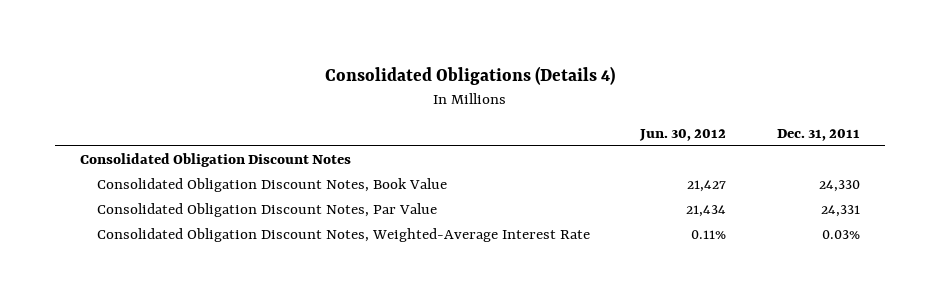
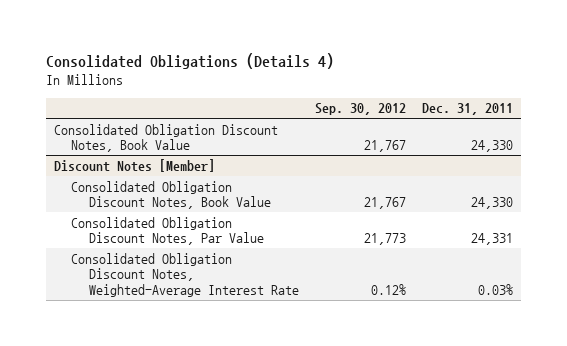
[639,128,727,141] Jun. 30, 2012 -> none
none -> [315,103,407,116] Sep. 30, 2012
[80,153,352,168] Consolidated Obligation Discount Notes -> none
none -> [53,158,215,172] Discount Notes [Member]
none -> [71,180,271,210] Consolidated Obligation Discount Notes, Book Value

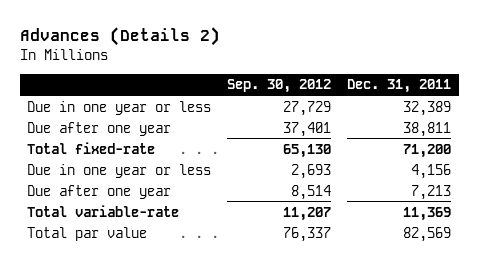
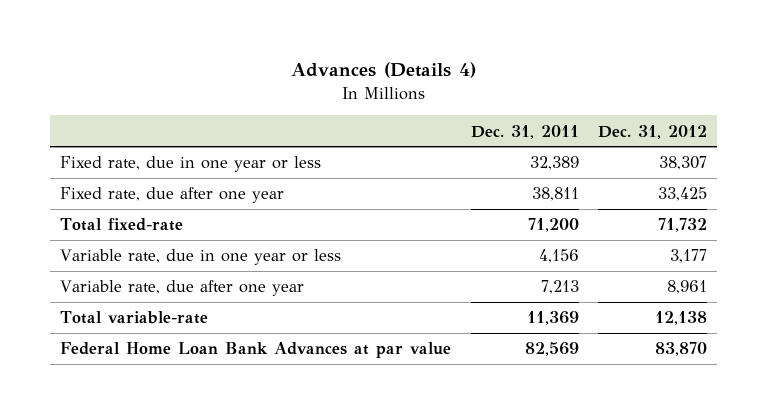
[19,27,220,47] Advances (Details 2) -> [290,62,476,79] Advances (Details 4)
[227,79,332,94] Sep. 30, 2012 -> none
none -> [598,124,708,139] Dec. 31, 2012
[27,100,212,115] Due in one year or less -> [59,156,321,173] Fixed rate, due in one year or less
[27,121,172,136] Due after one year -> [59,187,284,204] Fixed rate, due after one year
[27,163,212,178] Due in one year or less -> [59,249,341,266] Variable rate, due in one year or less
[27,184,172,199] Due after one year -> [59,280,304,297] Variable rate, due after one year
[27,226,148,241] Total par value -> [59,342,451,359] Federal Home Loan Bank Advances at par value

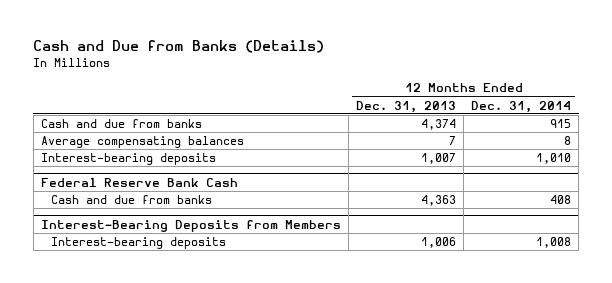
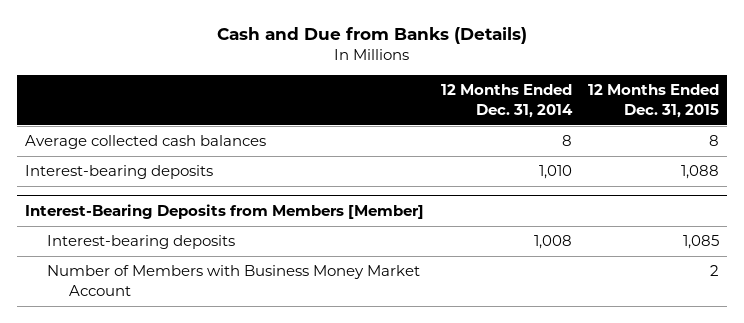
[356,100,457,113] Dec. 31, 2013 -> none
none -> [588,84,720,118] 12 Months Ended Dec. 31, 2015
[40,119,202,129] Cash and due from banks -> none
[40,136,244,149] Average compensating balances -> [25,135,267,150] Average collected cash balances
[40,177,238,187] Federal Reserve Bank Cash -> none
[51,195,213,205] Cash and due from banks -> none
[40,219,341,232] Interest-Bearing Deposits from Members -> [25,204,425,220] Interest-Bearing Deposits from Members [Member]
none -> [47,265,421,296] Number of Members with Business Money Market Account

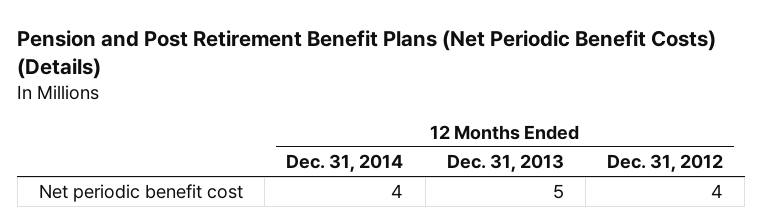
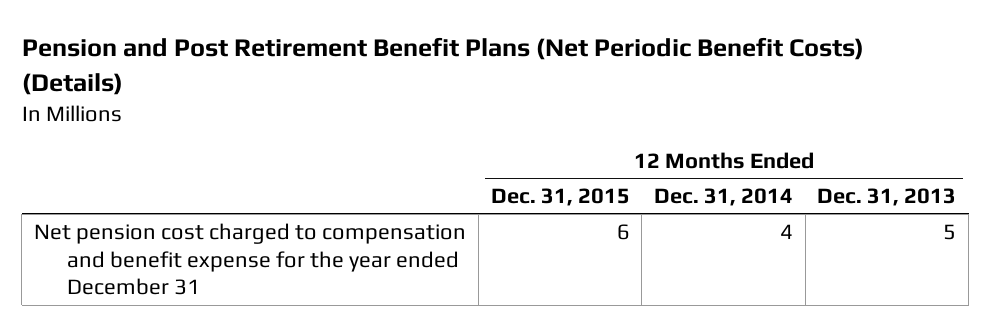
[607,154,724,173] Dec. 31, 2012 -> none
none -> [490,187,630,206] Dec. 31, 2015
[38,184,243,203] Net periodic benefit cost -> [34,222,467,296] Net pension cost charged to compensation and benefit expense for the year ended December 31

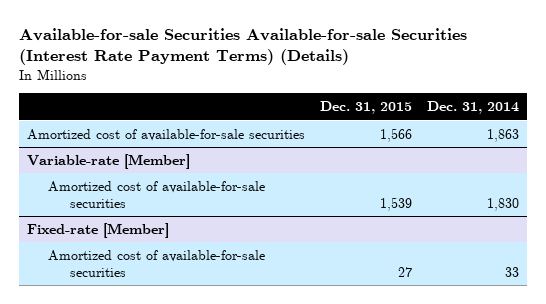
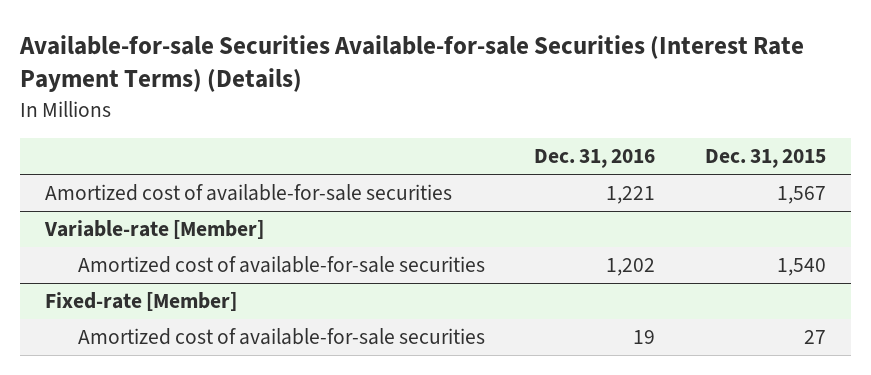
[427,101,520,115] Dec. 31, 2014 -> none
none -> [534,149,656,169] Dec. 31, 2016
[379,127,412,142] 1,566 -> [776,186,826,205] 1,567
[379,196,412,211] 1,539 -> [776,258,826,277] 1,540

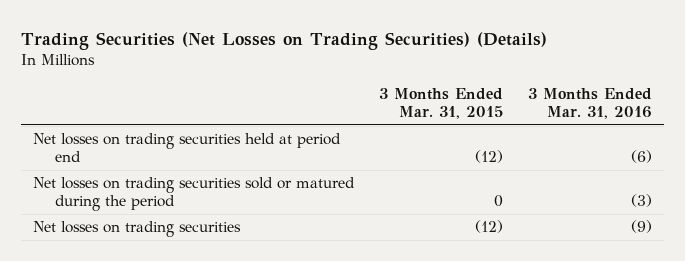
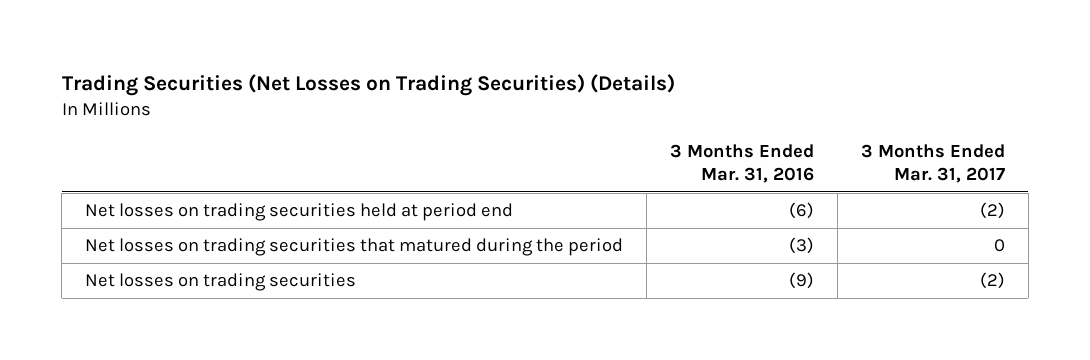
[379,88,504,119] 3 Months Ended Mar. 31, 2015 -> none
none -> [860,143,1005,184] 3 Months Ended Mar. 31, 2017
[33,177,356,212] Net losses on trading securities sold or matured during the period -> [84,238,623,257] Net losses on trading securities that matured during the period

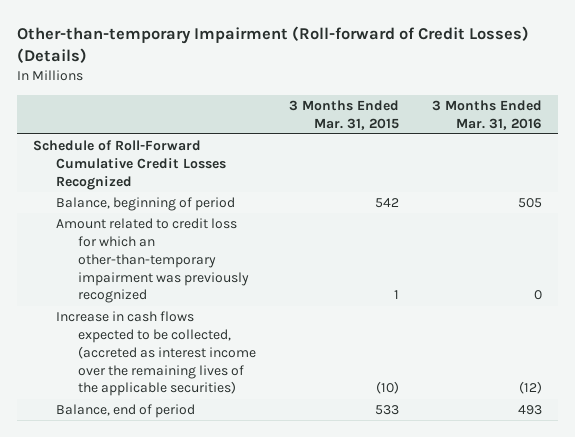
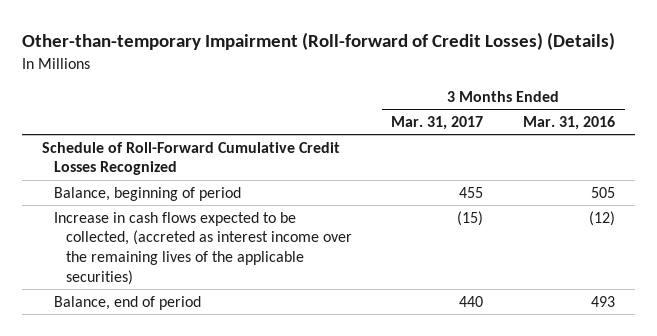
[289,99,400,130] 3 Months Ended Mar. 31, 2015 -> none
none -> [391,116,484,131] Mar. 31, 2017
[55,218,250,304] Amount related to credit loss for which an other-than-temporary impairment was previously recognized -> none

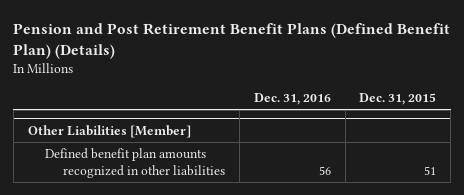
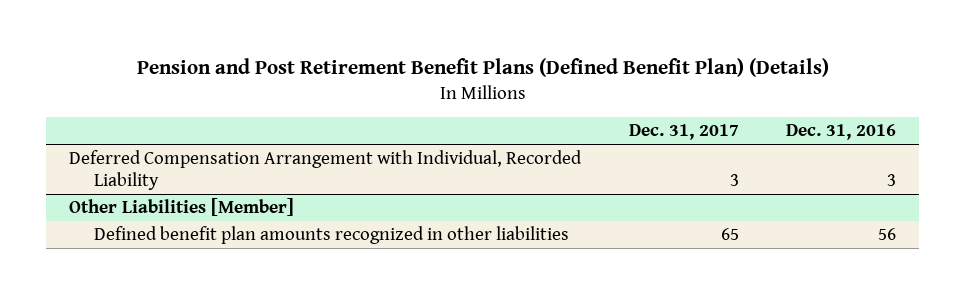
[359,93,437,106] Dec. 31, 2015 -> none
none -> [628,124,739,141] Dec. 31, 2017
none -> [69,150,583,190] Deferred Compensation Arrangement with Individual, Recorded Liability

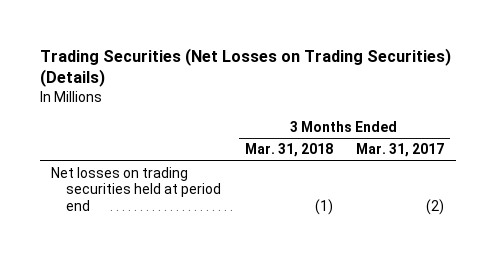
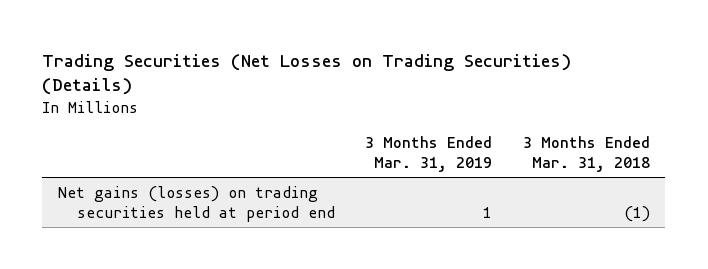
[355,143,444,158] Mar. 31, 2017 -> none
none -> [365,136,493,173] 3 Months Ended Mar. 31, 2019
[51,167,222,211] Net losses on trading securities held at period end -> [57,185,335,222] Net gains (losses) on trading securities held at period end

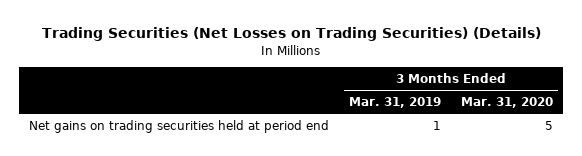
[522,136,650,173] 3 Months Ended Mar. 31, 2018 -> none
none -> [460,97,553,109] Mar. 31, 2020
[57,185,335,222] Net gains (losses) on trading securities held at period end -> [29,120,330,134] Net gains on trading securities held at period end

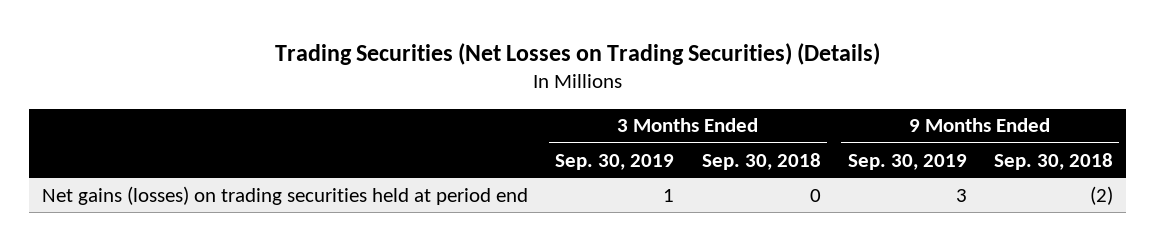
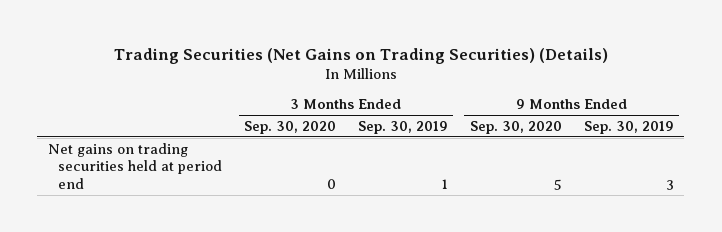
[274,42,880,65] Trading Securities (Net Losses on Trading Securities) (Details) -> [113,47,608,64] Trading Securities (Net Gains on Trading Securities) (Details)
[701,152,821,170] Sep. 30, 2018 -> none
[993,152,1113,170] Sep. 30, 2018 -> none
none -> [244,120,337,134] Sep. 30, 2020
none -> [469,120,562,134] Sep. 30, 2020
[42,185,529,205] Net gains (losses) on trading securities held at period end -> [48,142,223,190] Net gains on trading securities held at period end

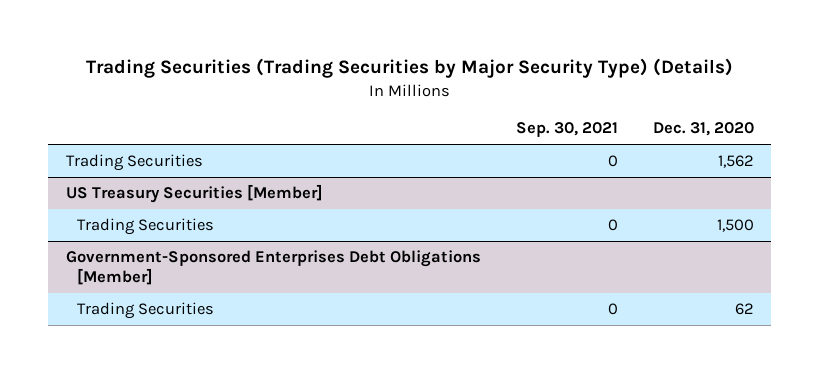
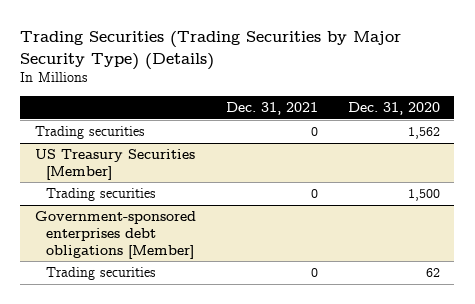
[515,122,618,138] Sep. 30, 2021 -> none
none -> [225,102,318,116] Dec. 31, 2021
[65,154,203,172] Trading Securities -> [35,126,146,140] Trading securities
[77,218,215,236] Trading Securities -> [46,188,157,202] Trading securities
[65,250,481,286] Government-Sponsored Enterprises Debt Obligations [Member] -> [35,211,197,259] Government-sponsored enterprises debt obligations [Member]
[77,302,215,320] Trading Securities -> [46,267,157,281] Trading securities

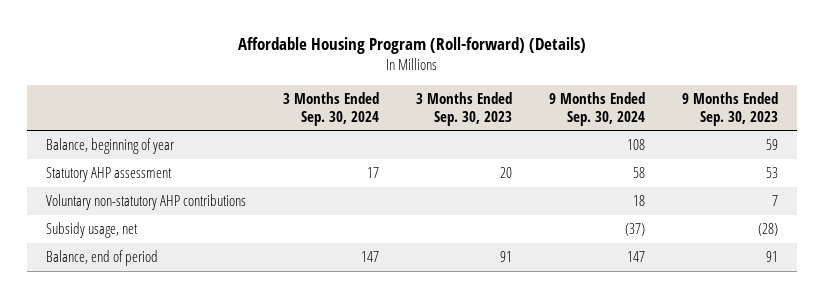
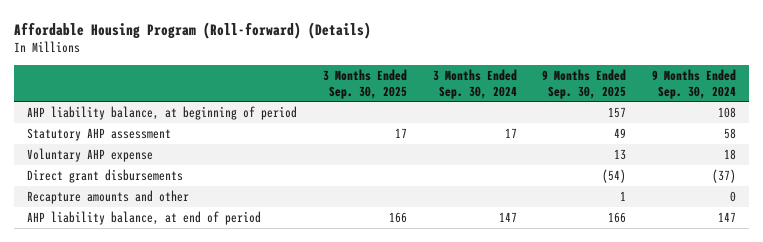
[415,91,512,126] 3 Months Ended Sep. 30, 2023 -> none
[682,91,779,126] 9 Months Ended Sep. 30, 2023 -> none
none -> [322,68,407,99] 3 Months Ended Sep. 30, 2025
none -> [542,68,627,99] 9 Months Ended Sep. 30, 2025
[45,138,174,155] Balance, beginning of year -> [27,105,298,120] AHP liability balance, at beginning of period
[45,194,246,211] Voluntary non-statutory AHP contributions -> none
none -> [27,147,154,162] Voluntary AHP expense
[45,222,138,239] Subsidy usage, net -> [27,168,184,183] Direct grant disbursements
none -> [27,189,190,204] Recapture amounts and other
[45,250,158,267] Balance, end of period -> [27,210,262,225] AHP liability balance, at end of period

